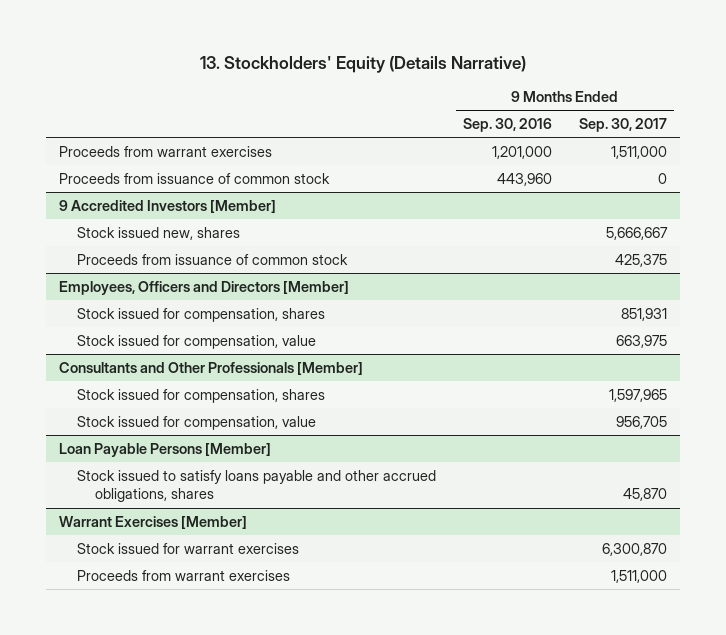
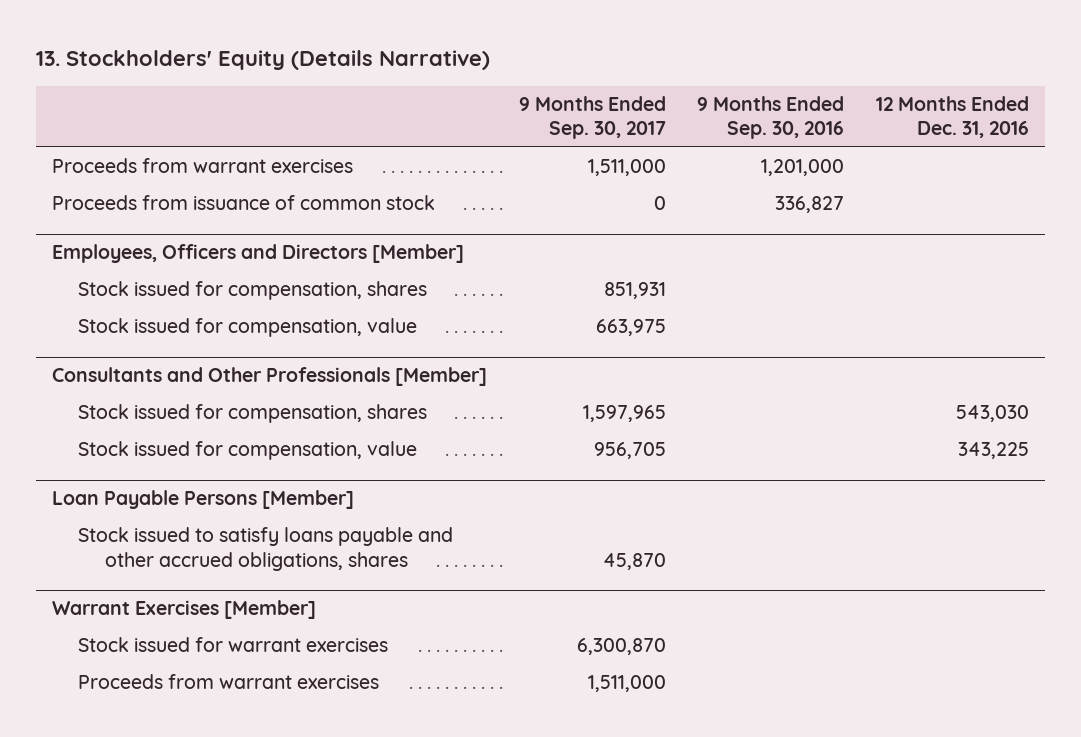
none -> [875,95,1029,139] 12 Months Ended Dec. 31, 2016
[59,199,277,213] 9 Accredited Investors [Member] -> none
[77,226,241,240] Stock issued new, shares -> none
[77,253,349,265] Proceeds from issuance of common stock -> none
[497,172,553,186] 443,960 -> [775,196,845,214] 336,827

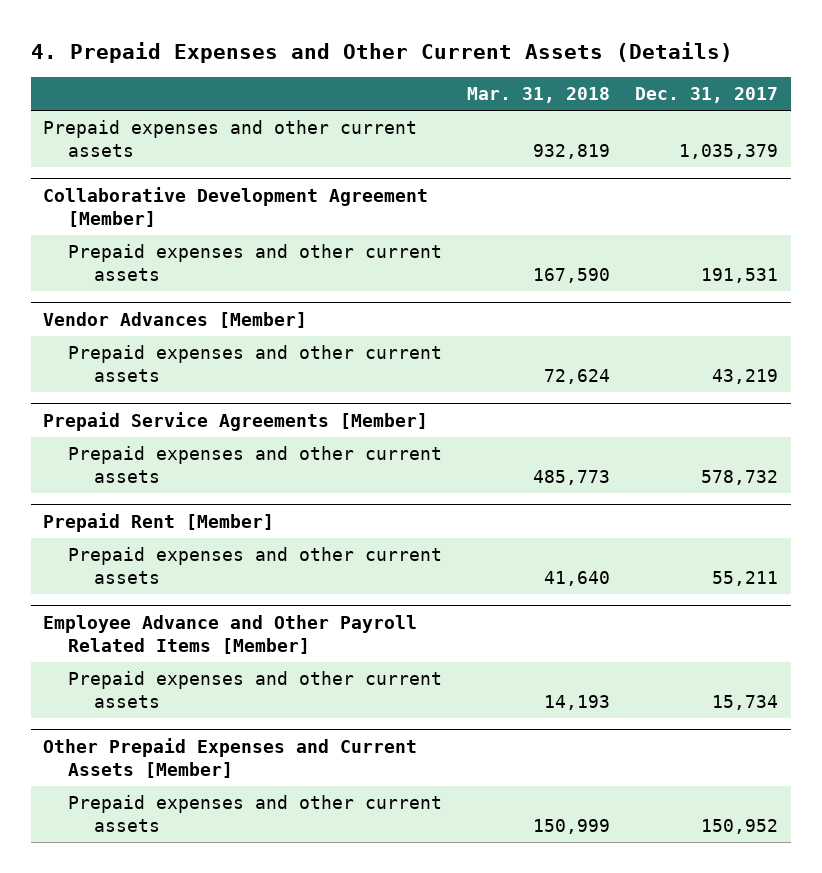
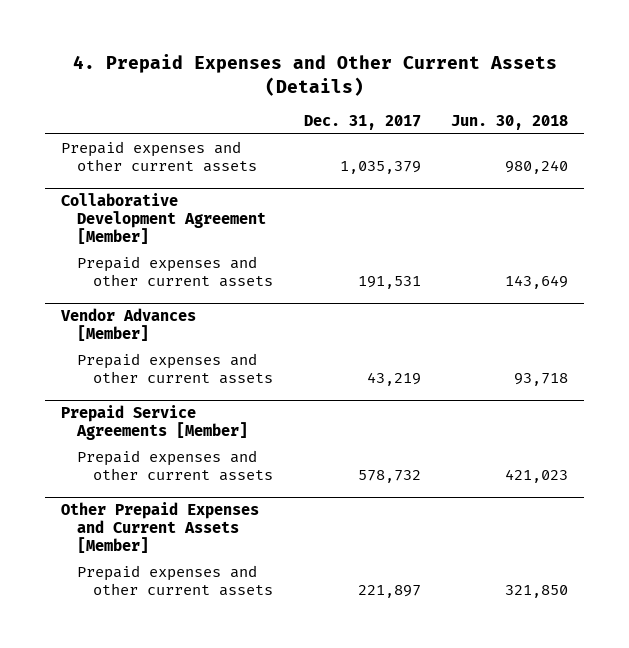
[467,87,611,104] Mar. 31, 2018 -> none
none -> [451,115,569,131] Jun. 30, 2018
[43,512,275,532] Prepaid Rent [Member] -> none
[68,547,443,585] Prepaid expenses and other current assets -> none
[43,614,418,654] Employee Advance and Other Payroll Related Items [Member] -> none
[68,671,443,709] Prepaid expenses and other current assets -> none
[701,819,779,835] 150,952 -> [357,585,421,599] 221,897

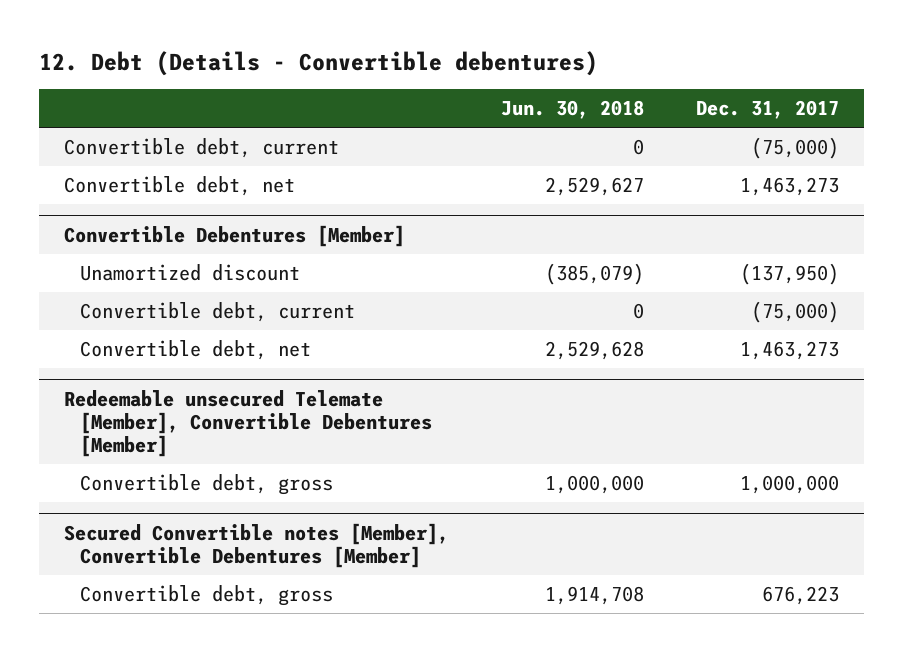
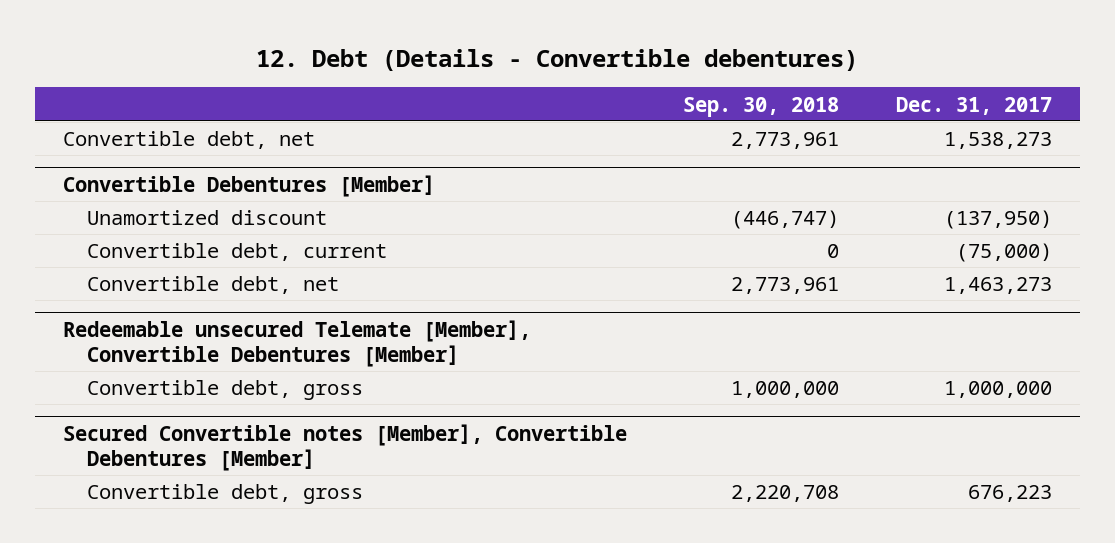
[501,100,645,120] Jun. 30, 2018 -> none
none -> [683,96,840,117] Sep. 30, 2018
[64,137,340,158] Convertible debt, current -> none
[739,176,839,196] 1,463,273 -> [944,132,1053,150] 1,538,273

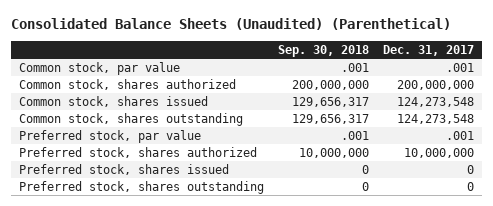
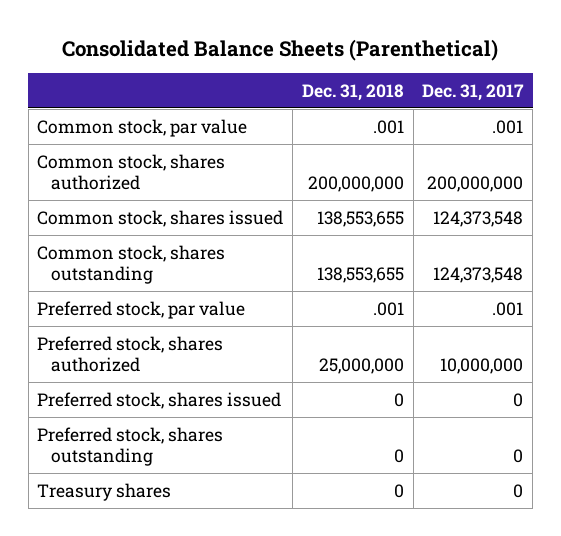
[11,18,452,31] Consolidated Balance Sheets (Unaudited) (Parenthetical) -> [62,38,499,61] Consolidated Balance Sheets (Parenthetical)
[278,44,370,57] Sep. 30, 2018 -> none
none -> [301,84,404,102] Dec. 31, 2018
[397,96,475,107] 124,273,548 -> [433,210,524,227] 124,373,548
[397,113,475,124] 124,273,548 -> [433,266,524,283] 124,373,548
none -> [37,482,172,501] Treasury shares

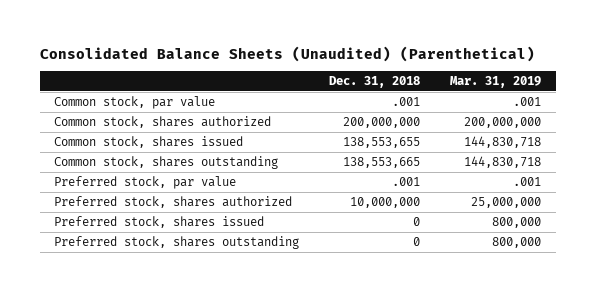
[62,38,499,61] Consolidated Balance Sheets (Parenthetical) -> [39,45,535,62] Consolidated Balance Sheets (Unaudited) (Parenthetical)
[422,84,525,102] Dec. 31, 2017 -> none
none -> [449,76,541,89] Mar. 31, 2019
[316,266,404,283] 138,553,655 -> [343,157,421,169] 138,553,665
[318,357,404,374] 25,000,000 -> [350,197,421,209] 10,000,000
[37,482,172,501] Treasury shares -> none

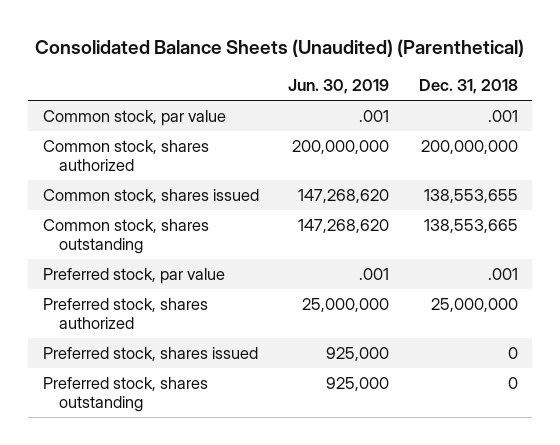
[449,76,541,89] Mar. 31, 2019 -> none
none -> [288,79,390,95] Jun. 30, 2019
[350,197,421,209] 10,000,000 -> [430,297,518,312] 25,000,000

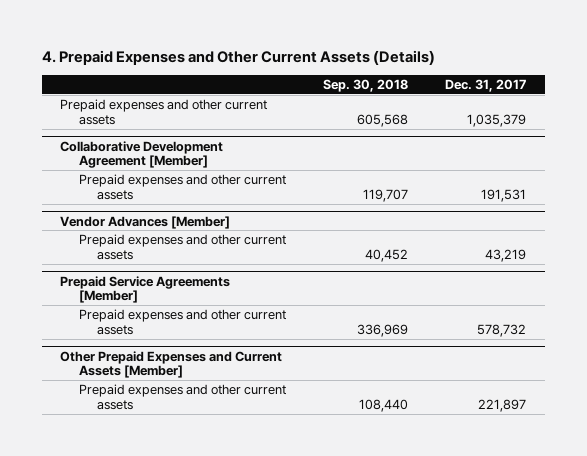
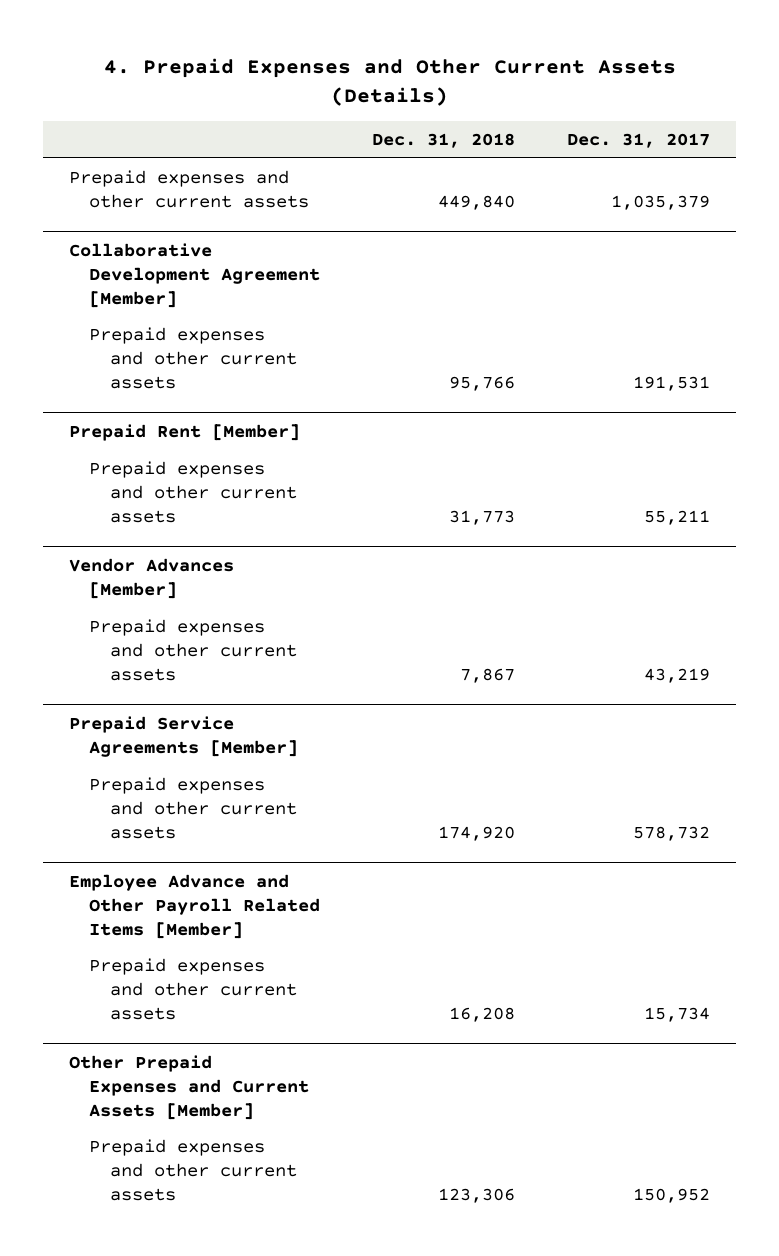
[323,78,409,92] Sep. 30, 2018 -> none
none -> [372,132,516,148] Dec. 31, 2018
none -> [69,423,301,441] Prepaid Rent [Member]
none -> [89,461,297,523] Prepaid expenses and other current assets
none -> [69,873,321,939] Employee Advance and Other Payroll Related Items [Member]
none -> [89,958,297,1020] Prepaid expenses and other current assets
[478,399,527,413] 221,897 -> [632,1187,710,1203] 150,952

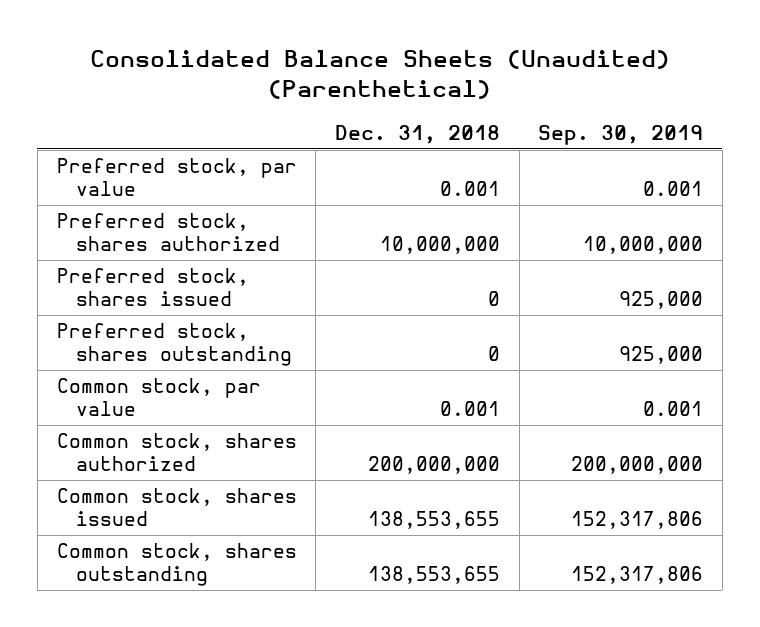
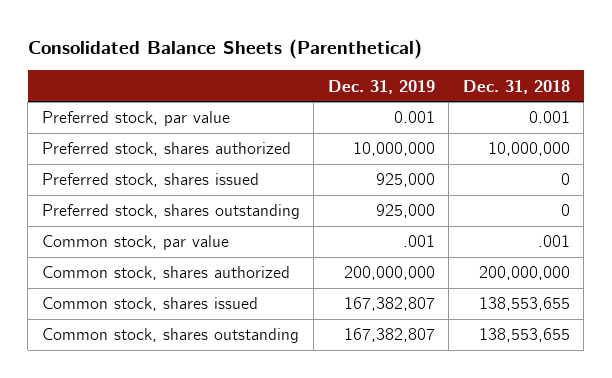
[89,50,670,100] Consolidated Balance Sheets (Unaudited) (Parenthetical) -> [27,38,422,59] Consolidated Balance Sheets (Parenthetical)
[538,124,704,145] Sep. 30, 2019 -> none
none -> [327,79,435,94] Dec. 31, 2019
[439,400,500,416] 0.001 -> [537,235,570,248] .001

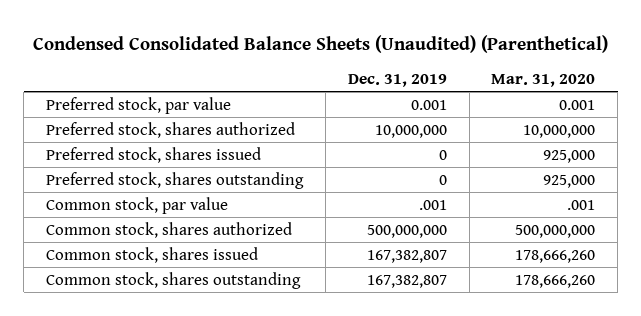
[27,38,422,59] Consolidated Balance Sheets (Parenthetical) -> [32,34,608,53] Condensed Consolidated Balance Sheets (Unaudited) (Parenthetical)
[462,79,570,94] Dec. 31, 2018 -> none
none -> [491,73,596,87] Mar. 31, 2020
[375,173,435,188] 925,000 -> [438,149,447,160] 0
[375,204,435,219] 925,000 -> [438,174,447,185] 0
[343,266,435,281] 200,000,000 -> [366,224,447,238] 500,000,000

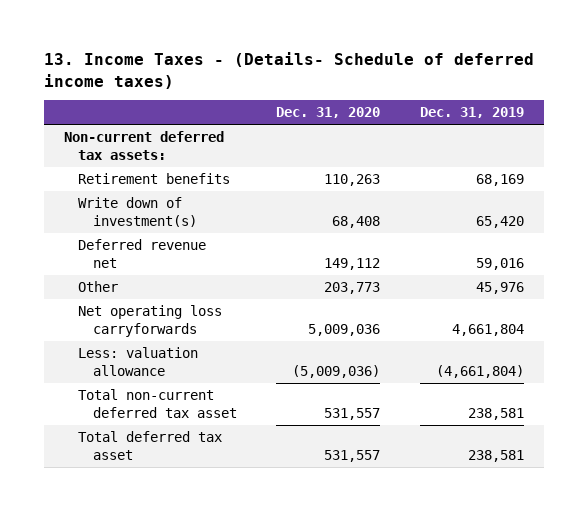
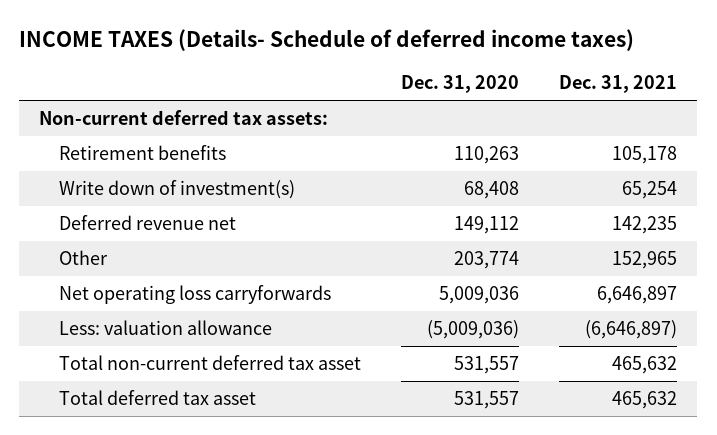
[44,52,535,89] 13. Income Taxes - (Details- Schedule of deferred income taxes) -> [19,29,635,52] INCOME TAXES (Details- Schedule of deferred income taxes)
[419,107,524,119] Dec. 31, 2019 -> none
none -> [559,75,678,94] Dec. 31, 2021
[324,281,381,294] 203,773 -> [453,250,519,269] 203,774

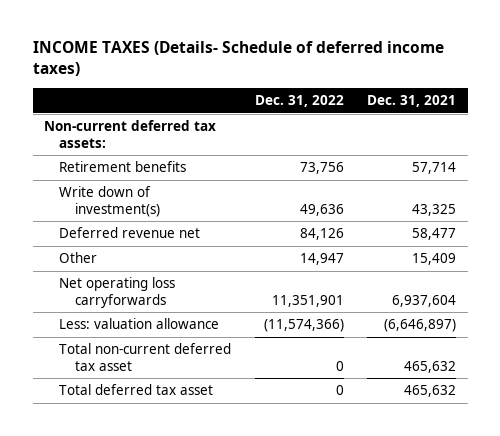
[400,75,519,94] Dec. 31, 2020 -> none
none -> [254,94,344,107] Dec. 31, 2022
[612,145,678,164] 105,178 -> [412,162,457,175] 57,714
[622,180,678,199] 65,254 -> [412,203,457,216] 43,325
[612,215,678,234] 142,235 -> [412,228,457,241] 58,477
[612,250,678,269] 152,965 -> [412,253,457,266] 15,409
[597,285,678,304] 6,646,897 -> [392,294,457,307] 6,937,604

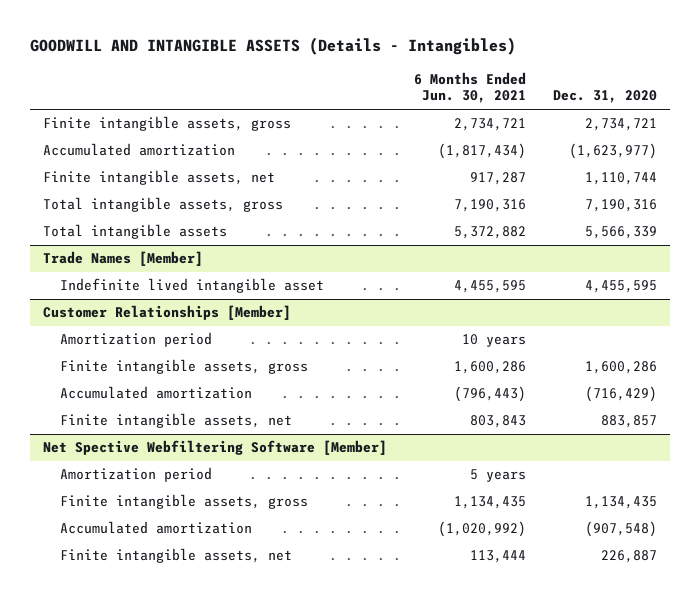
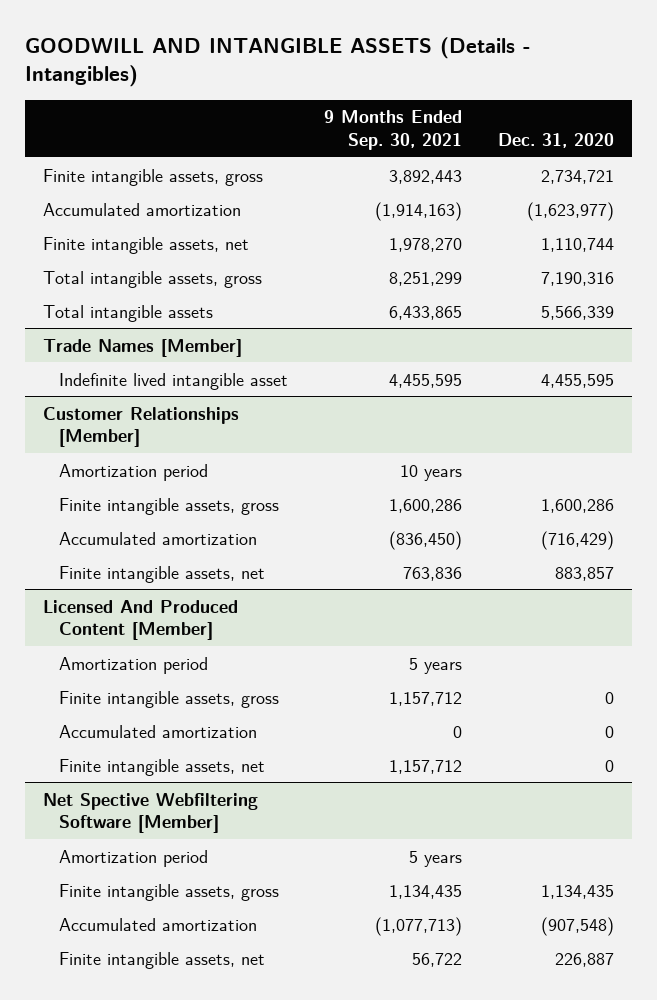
[413,71,526,104] 6 Months Ended Jun. 30, 2021 -> none
none -> [323,110,462,150] 9 Months Ended Sep. 30, 2021
none -> [42,599,238,641] Licensed And Produced Content [Member]
none -> [58,656,208,674] Amortization period
none -> [58,690,279,708] Finite intangible assets, gross
none -> [58,724,257,738] Accumulated amortization
none -> [58,758,265,776] Finite intangible assets, net

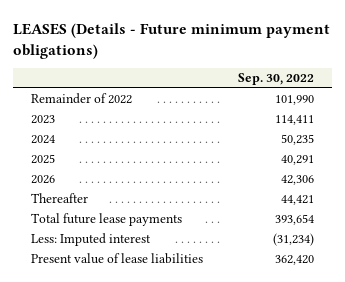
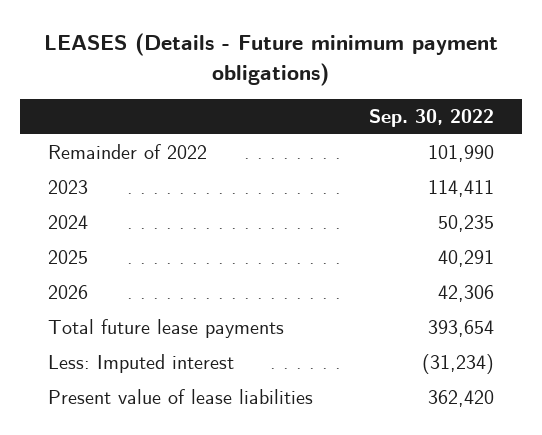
[30,193,88,204] Thereafter -> none

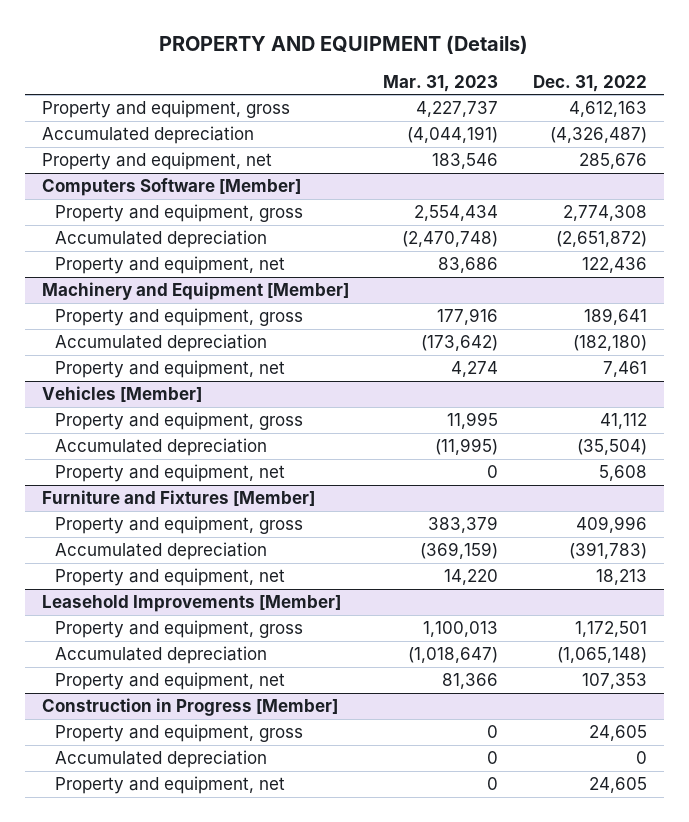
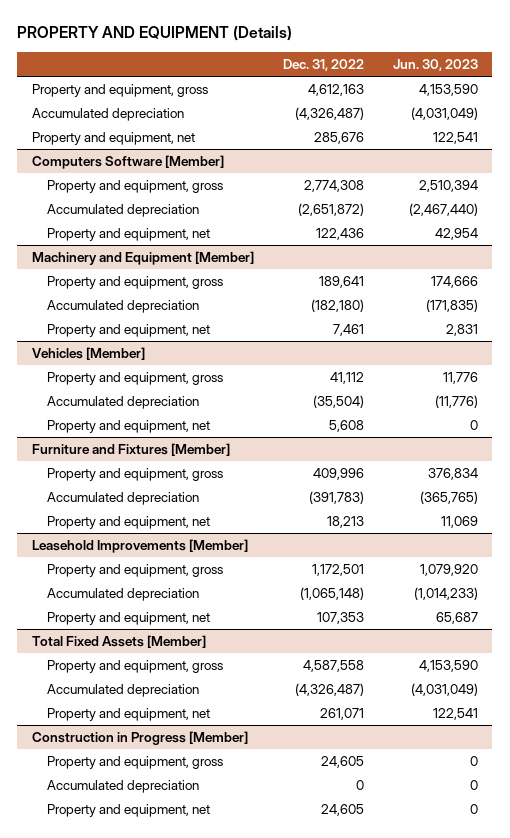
[383,74,499,92] Mar. 31, 2023 -> none
none -> [392,59,478,72] Jun. 30, 2023
none -> [31,634,206,648] Total Fixed Assets [Member]
none -> [46,659,223,673] Property and equipment, gross
none -> [46,683,199,697] Accumulated depreciation
none -> [46,707,210,721] Property and equipment, net

